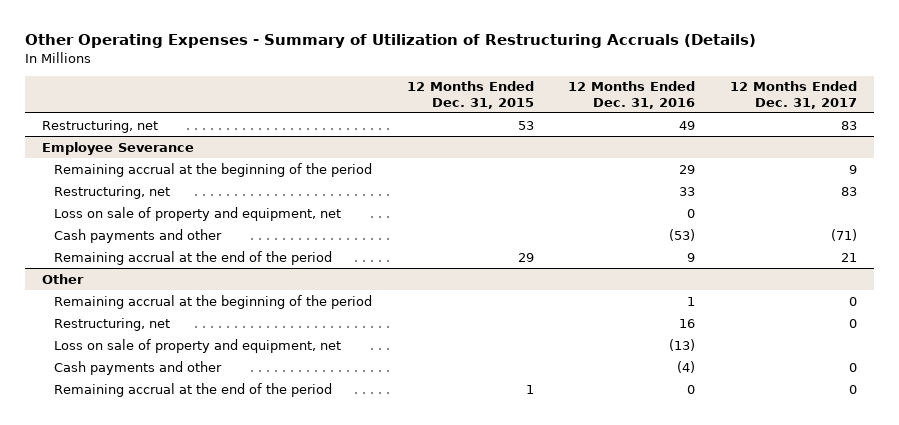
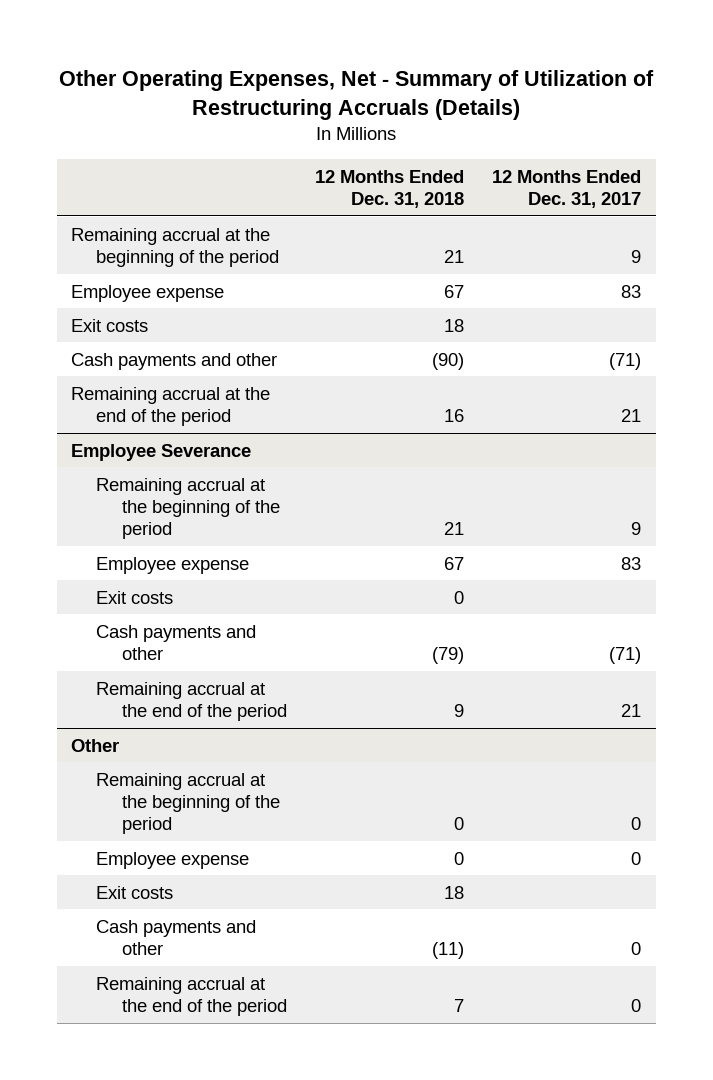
[25,34,757,49] Other Operating Expenses - Summary of Utilization of Restructuring Accruals (Details) -> [59,70,655,121] Other Operating Expenses, Net - Summary of Utilization of Restructuring Accruals (Details)
[406,81,534,109] 12 Months Ended Dec. 31, 2015 -> none
[568,81,696,109] 12 Months Ended Dec. 31, 2016 -> none
none -> [314,169,464,208] 12 Months Ended Dec. 31, 2018
[42,119,159,133] Restructuring, net -> none
none -> [71,227,280,267] Remaining accrual at the beginning of the period
none -> [71,284,225,302] Employee expense
none -> [71,318,149,332] Exit costs
none -> [71,352,278,370] Cash payments and other
none -> [71,386,271,426] Remaining accrual at the end of the period
[54,185,171,199] Restructuring, net -> none
[54,206,342,221] Loss on sale of property and equipment, net -> none
none -> [96,556,250,574] Employee expense
none -> [96,590,174,604] Exit costs
[54,317,171,331] Restructuring, net -> none
[54,338,342,353] Loss on sale of property and equipment, net -> none
none -> [96,851,250,869] Employee expense
none -> [96,885,174,899] Exit costs

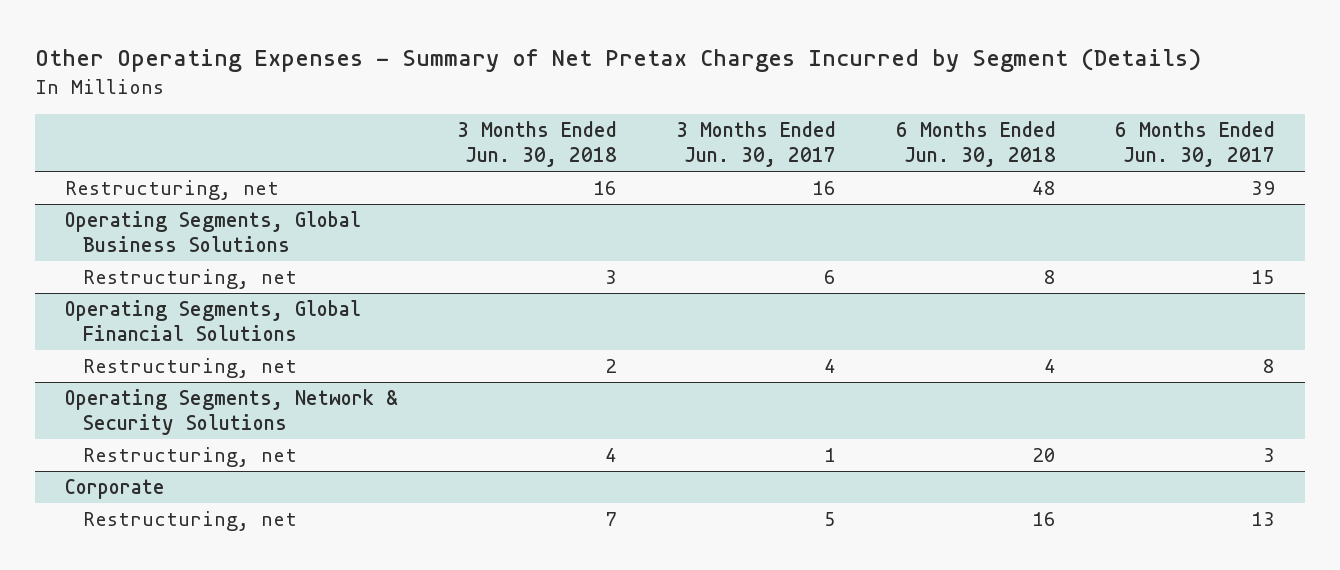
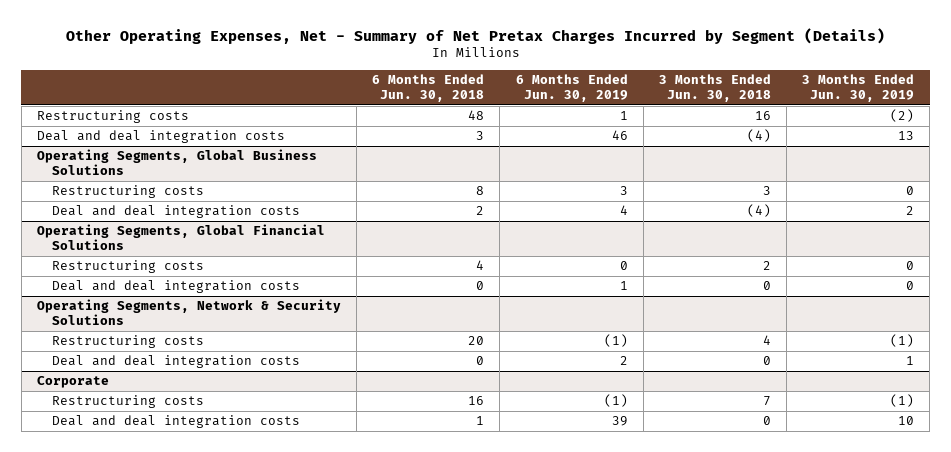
[34,48,1201,73] Other Operating Expenses - Summary of Net Pretax Charges Incurred by Segment (Details) -> [65,27,885,44] Other Operating Expenses, Net - Summary of Net Pretax Charges Incurred by Segment (Details)
[676,121,837,167] 3 Months Ended Jun. 30, 2017 -> none
[1115,121,1276,167] 6 Months Ended Jun. 30, 2017 -> none
none -> [515,74,628,103] 6 Months Ended Jun. 30, 2019
none -> [802,74,915,103] 3 Months Ended Jun. 30, 2019
[64,180,279,201] Restructuring, net -> [36,110,189,124] Restructuring costs
none -> [36,130,285,144] Deal and deal integration costs
[82,269,297,290] Restructuring, net -> [51,185,204,199] Restructuring costs
none -> [51,205,300,219] Deal and deal integration costs
[82,358,297,379] Restructuring, net -> [51,260,204,274] Restructuring costs
none -> [51,280,300,294] Deal and deal integration costs
[82,447,297,468] Restructuring, net -> [51,335,204,349] Restructuring costs
none -> [51,355,300,369] Deal and deal integration costs
[82,511,297,532] Restructuring, net -> [51,395,204,409] Restructuring costs
none -> [51,415,300,429] Deal and deal integration costs

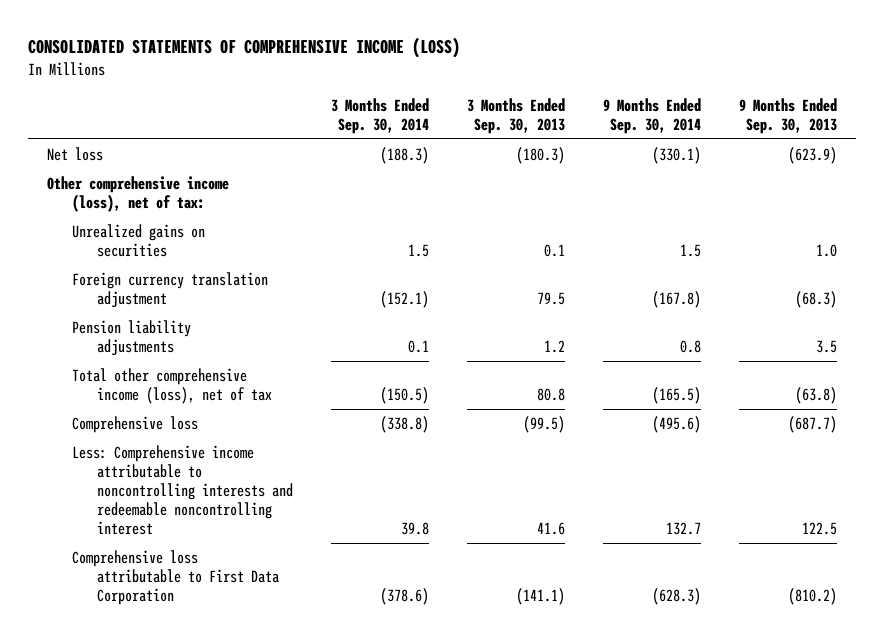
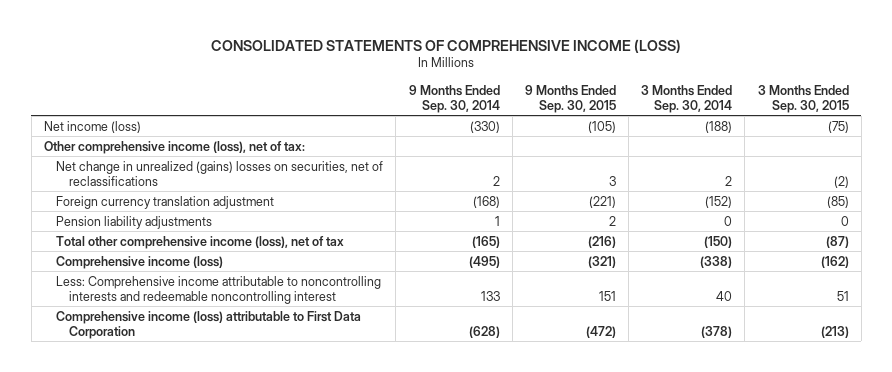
[467,97,566,134] 3 Months Ended Sep. 30, 2013 -> none
[739,97,838,134] 9 Months Ended Sep. 30, 2013 -> none
none -> [524,84,616,113] 9 Months Ended Sep. 30, 2015
none -> [757,84,849,113] 3 Months Ended Sep. 30, 2015
[46,147,103,162] Net loss -> [43,120,141,133] Net income (loss)
[380,147,430,165] (188.3) -> [705,120,733,133] (188)
[652,147,702,165] (330.1) -> [469,120,500,133] (330)
[72,224,206,258] Unrealized gains on securities -> [56,160,384,186] Net change in unrealized (gains) losses on securities, net of reclassifications
[408,244,430,258] 1.5 -> [725,175,733,186] 2
[680,244,702,258] 1.5 -> [492,175,500,186] 2
[380,291,430,309] (152.1) -> [705,195,733,208] (152)
[652,291,702,309] (167.8) -> [472,195,500,208] (168)
[408,340,430,354] 0.1 -> [724,215,733,226] 0
[680,340,702,354] 0.8 -> [494,215,500,226] 1
[380,387,430,405] (150.5) -> [704,235,733,248] (150)
[652,387,702,405] (165.5) -> [471,235,500,248] (165)
[72,416,199,434] Comprehensive loss -> [56,255,224,269] Comprehensive income (loss)
[380,416,430,434] (338.8) -> [700,255,733,268] (338)
[652,416,702,434] (495.6) -> [468,255,500,268] (495)
[401,522,430,536] 39.8 -> [716,290,733,301] 40
[666,522,702,536] 132.7 -> [480,290,500,301] 133
[72,550,280,606] Comprehensive loss attributable to First Data Corporation -> [56,310,362,339] Comprehensive income (loss) attributable to First Data Corporation
[380,588,430,606] (378.6) -> [701,325,733,338] (378)
[652,588,702,606] (628.3) -> [468,325,500,338] (628)

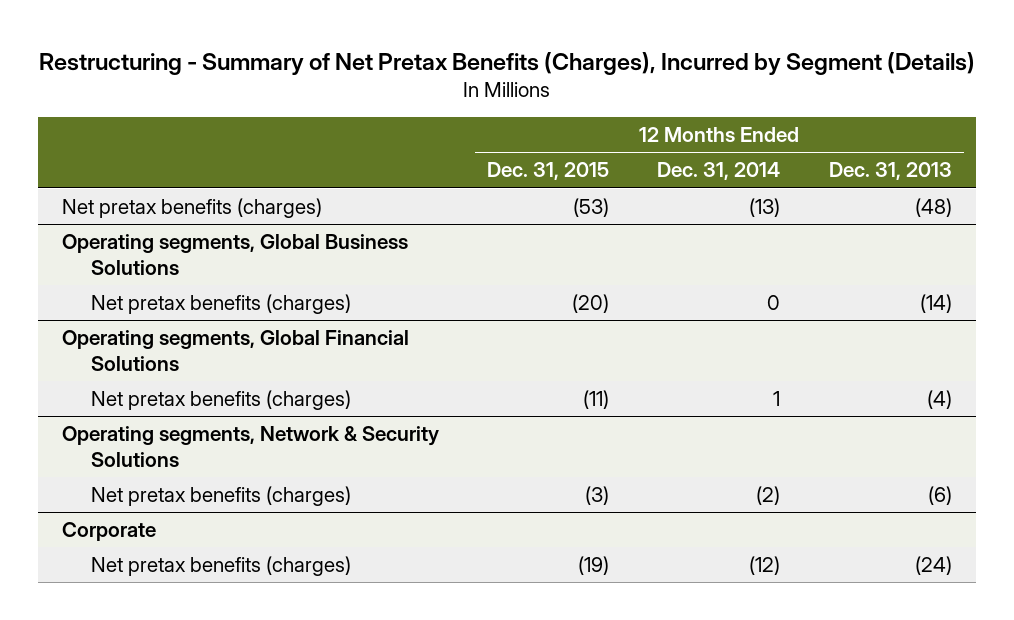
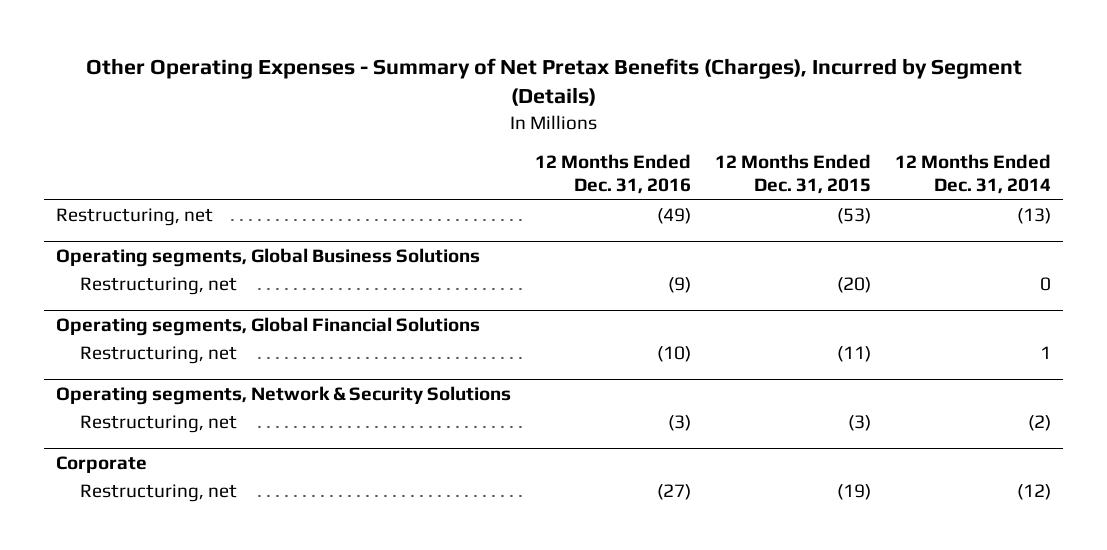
[38,51,975,75] Restructuring - Summary of Net Pretax Benefits (Charges), Incurred by Segment (Details) -> [85,57,1022,107] Other Operating Expenses - Summary of Net Pretax Benefits (Charges), Incurred by Segment (Details)
[828,162,952,181] Dec. 31, 2013 -> none
none -> [535,153,692,195] 12 Months Ended Dec. 31, 2016
[62,198,323,219] Net pretax benefits (charges) -> [56,208,214,227] Restructuring, net
[91,294,352,315] Net pretax benefits (charges) -> none
none -> [79,277,237,296] Restructuring, net
[91,390,352,411] Net pretax benefits (charges) -> [79,346,237,365] Restructuring, net
[91,486,352,507] Net pretax benefits (charges) -> none
none -> [79,415,237,434] Restructuring, net
[91,556,352,577] Net pretax benefits (charges) -> [79,484,237,503] Restructuring, net

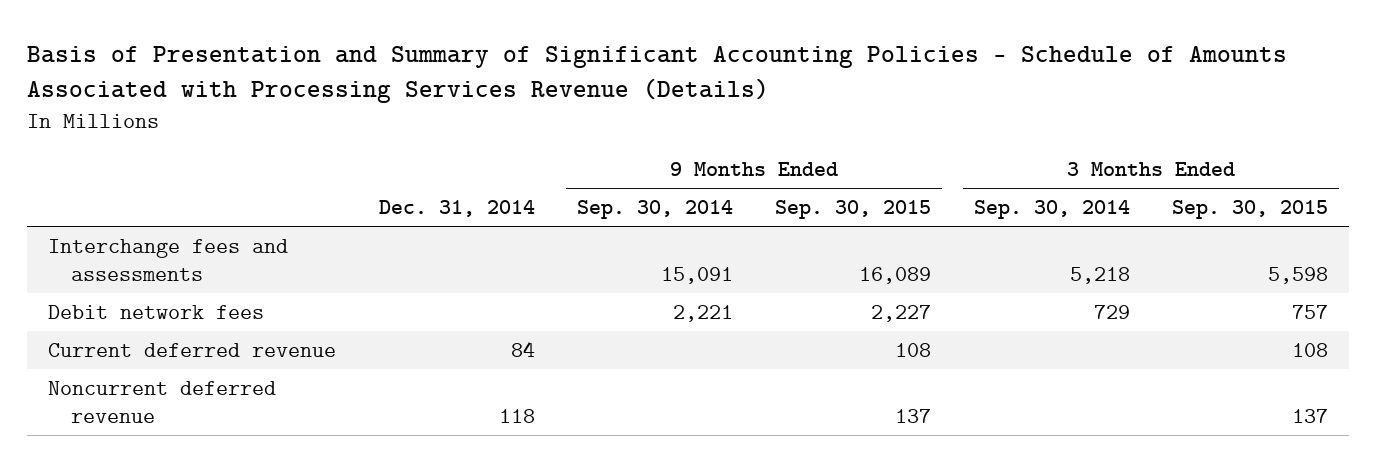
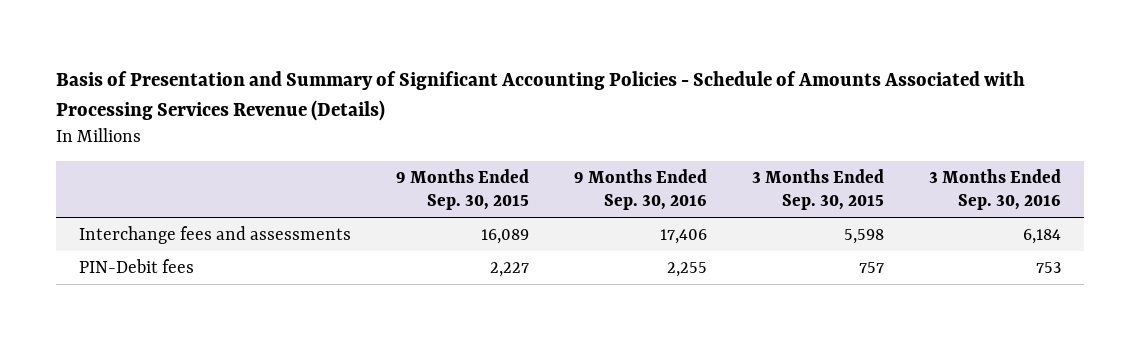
[378,200,535,218] Dec. 31, 2014 -> none
[577,200,734,220] Sep. 30, 2014 -> none
[973,200,1130,220] Sep. 30, 2014 -> none
none -> [574,169,708,211] 9 Months Ended Sep. 30, 2016
none -> [929,169,1062,211] 3 Months Ended Sep. 30, 2016
[48,342,337,357] Current deferred revenue -> none
[48,380,277,424] Noncurrent deferred revenue -> none
[48,304,265,319] Debit network fees -> [78,258,194,273] PIN-Debit fees

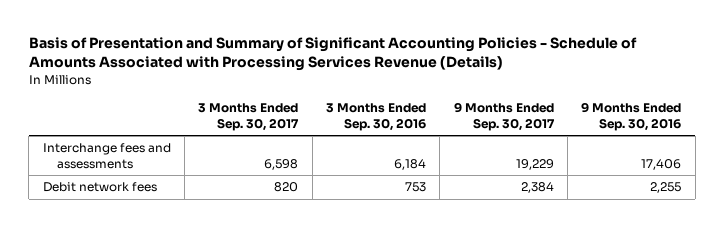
[395,169,529,211] 9 Months Ended Sep. 30, 2015 -> none
[752,169,885,211] 3 Months Ended Sep. 30, 2015 -> none
none -> [198,103,300,131] 3 Months Ended Sep. 30, 2017
none -> [453,102,555,131] 9 Months Ended Sep. 30, 2017
[78,258,194,273] PIN-Debit fees -> [42,182,157,193] Debit network fees

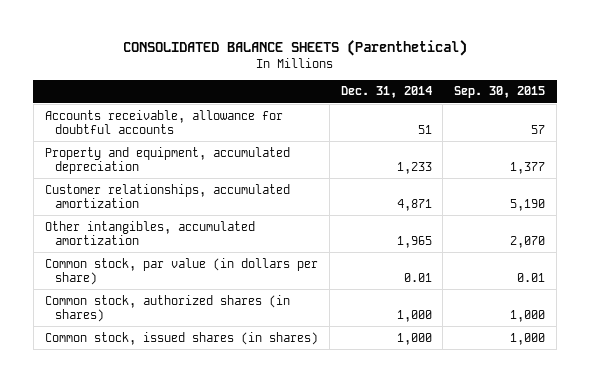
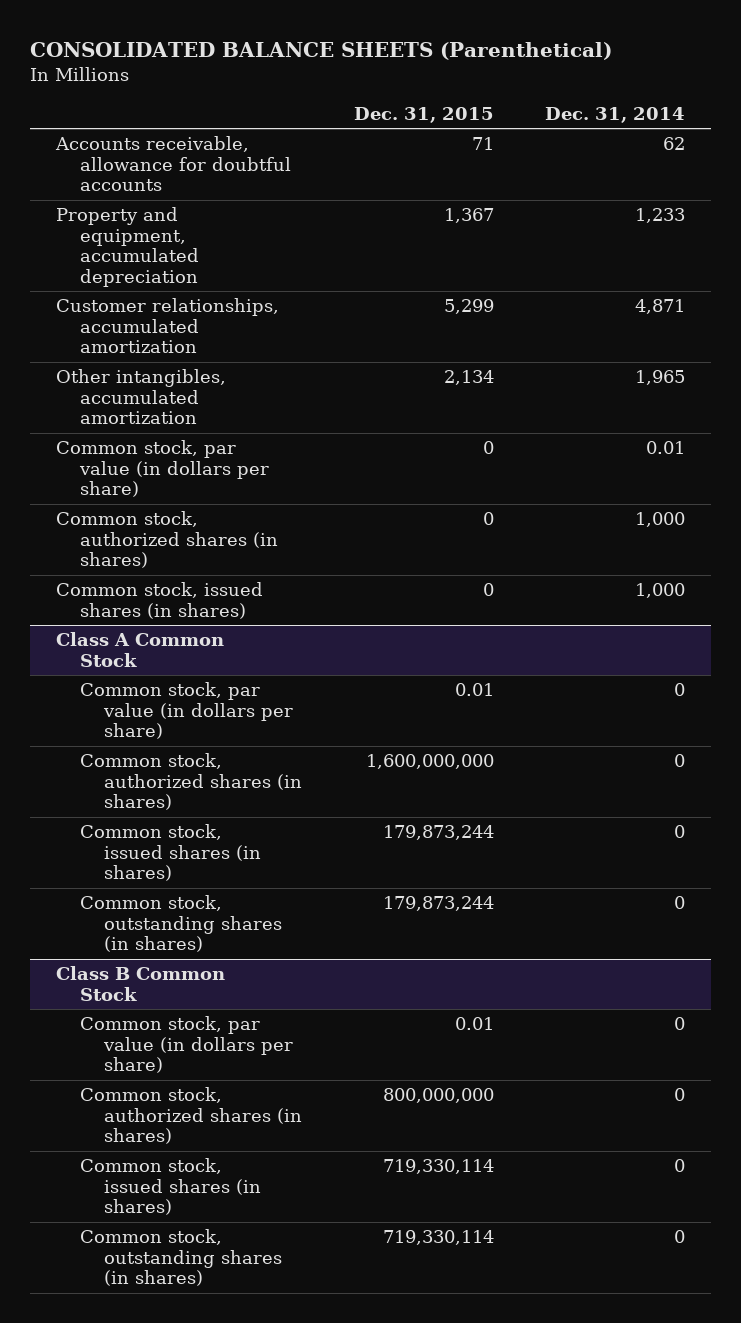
[454,86,546,99] Sep. 30, 2015 -> none
none -> [353,106,494,123] Dec. 31, 2015
[417,125,432,135] 51 -> [662,137,685,151] 62
none -> [55,632,224,667] Class A Common Stock
none -> [80,682,294,740] Common stock, par value (in dollars per share)
none -> [80,753,303,811] Common stock, authorized shares (in shares)
none -> [80,824,262,882] Common stock, issued shares (in shares)
none -> [80,895,283,953] Common stock, outstanding shares (in shares)
none -> [55,966,225,1001] Class B Common Stock
none -> [80,1016,294,1074] Common stock, par value (in dollars per share)
none -> [80,1087,303,1145] Common stock, authorized shares (in shares)
none -> [80,1158,262,1216] Common stock, issued shares (in shares)
none -> [80,1229,283,1287] Common stock, outstanding shares (in shares)

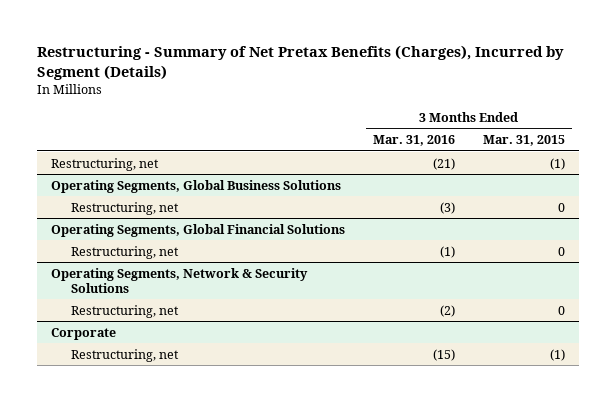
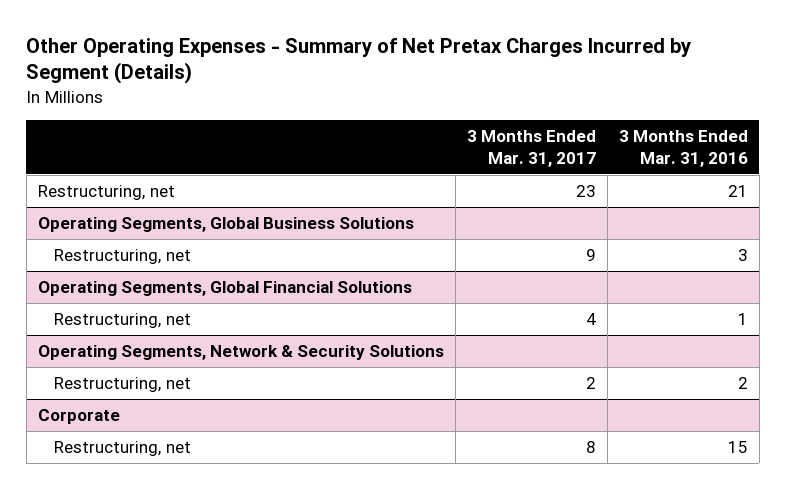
[37,44,565,80] Restructuring - Summary of Net Pretax Benefits (Charges), Incurred by Segment (Details) -> [26,37,692,85] Other Operating Expenses - Summary of Net Pretax Charges Incurred by Segment (Details)
[483,135,566,147] Mar. 31, 2015 -> none
none -> [466,129,596,167] 3 Months Ended Mar. 31, 2017
[433,157,456,170] (21) -> [727,185,748,198] 21
[440,201,456,214] (3) -> [737,249,748,262] 3
[440,245,456,258] (1) -> [737,313,748,326] 1
[440,304,456,317] (2) -> [737,377,748,390] 2
[433,348,456,361] (15) -> [727,441,748,454] 15

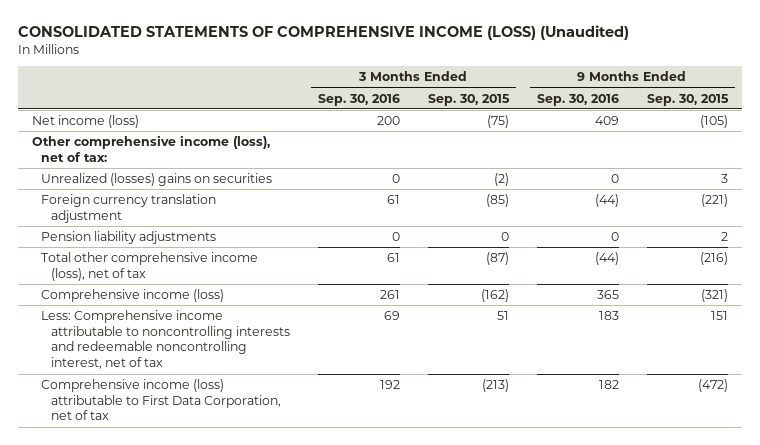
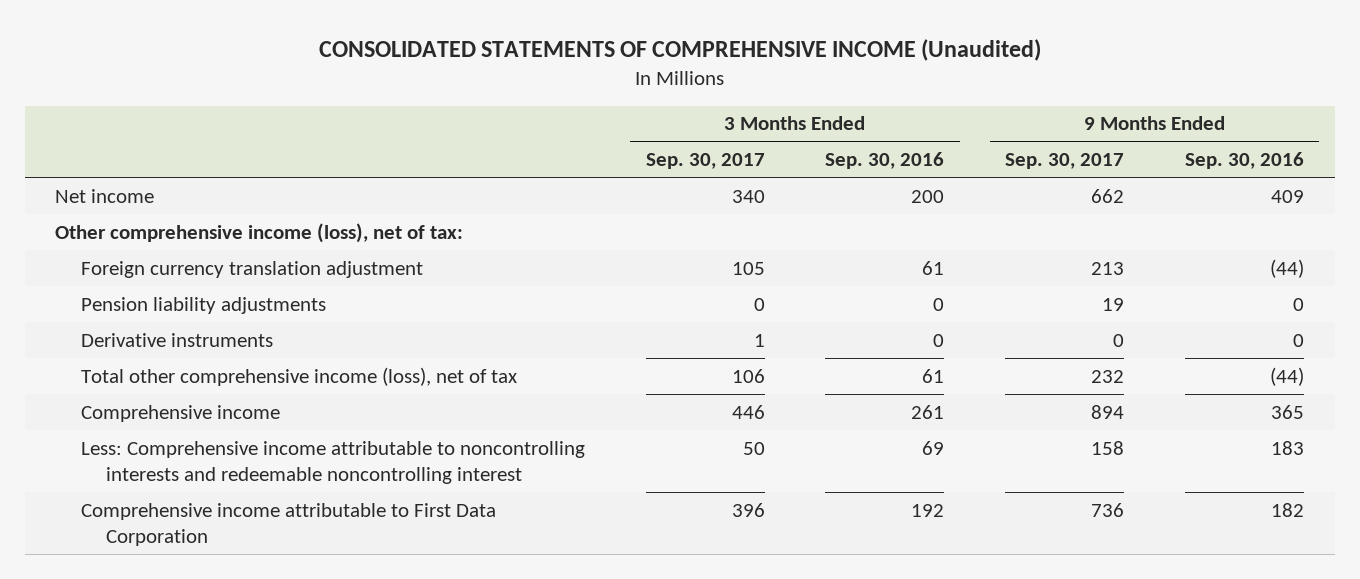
[17,24,629,40] CONSOLIDATED STATEMENTS OF COMPREHENSIVE INCOME (LOSS) (Unaudited) -> [318,39,1041,62] CONSOLIDATED STATEMENTS OF COMPREHENSIVE INCOME (Unaudited)
[427,93,510,106] Sep. 30, 2015 -> none
[647,93,730,106] Sep. 30, 2015 -> none
none -> [645,152,765,169] Sep. 30, 2017
none -> [1005,152,1125,169] Sep. 30, 2017
[31,115,139,129] Net income (loss) -> [55,188,155,203] Net income
[41,173,273,187] Unrealized (losses) gains on securities -> none
none -> [80,332,273,347] Derivative instruments
[41,289,225,303] Comprehensive income (loss) -> [80,404,280,422] Comprehensive income
[41,310,290,370] Less: Comprehensive income attributable to noncontrolling interests and redeemable noncontrolling interest, net of tax -> [80,440,585,485] Less: Comprehensive income attributable to noncontrolling interests and redeemable noncontrolling interest
[41,379,281,421] Comprehensive income (loss) attributable to First Data Corporation, net of tax -> [80,502,496,547] Comprehensive income attributable to First Data Corporation

